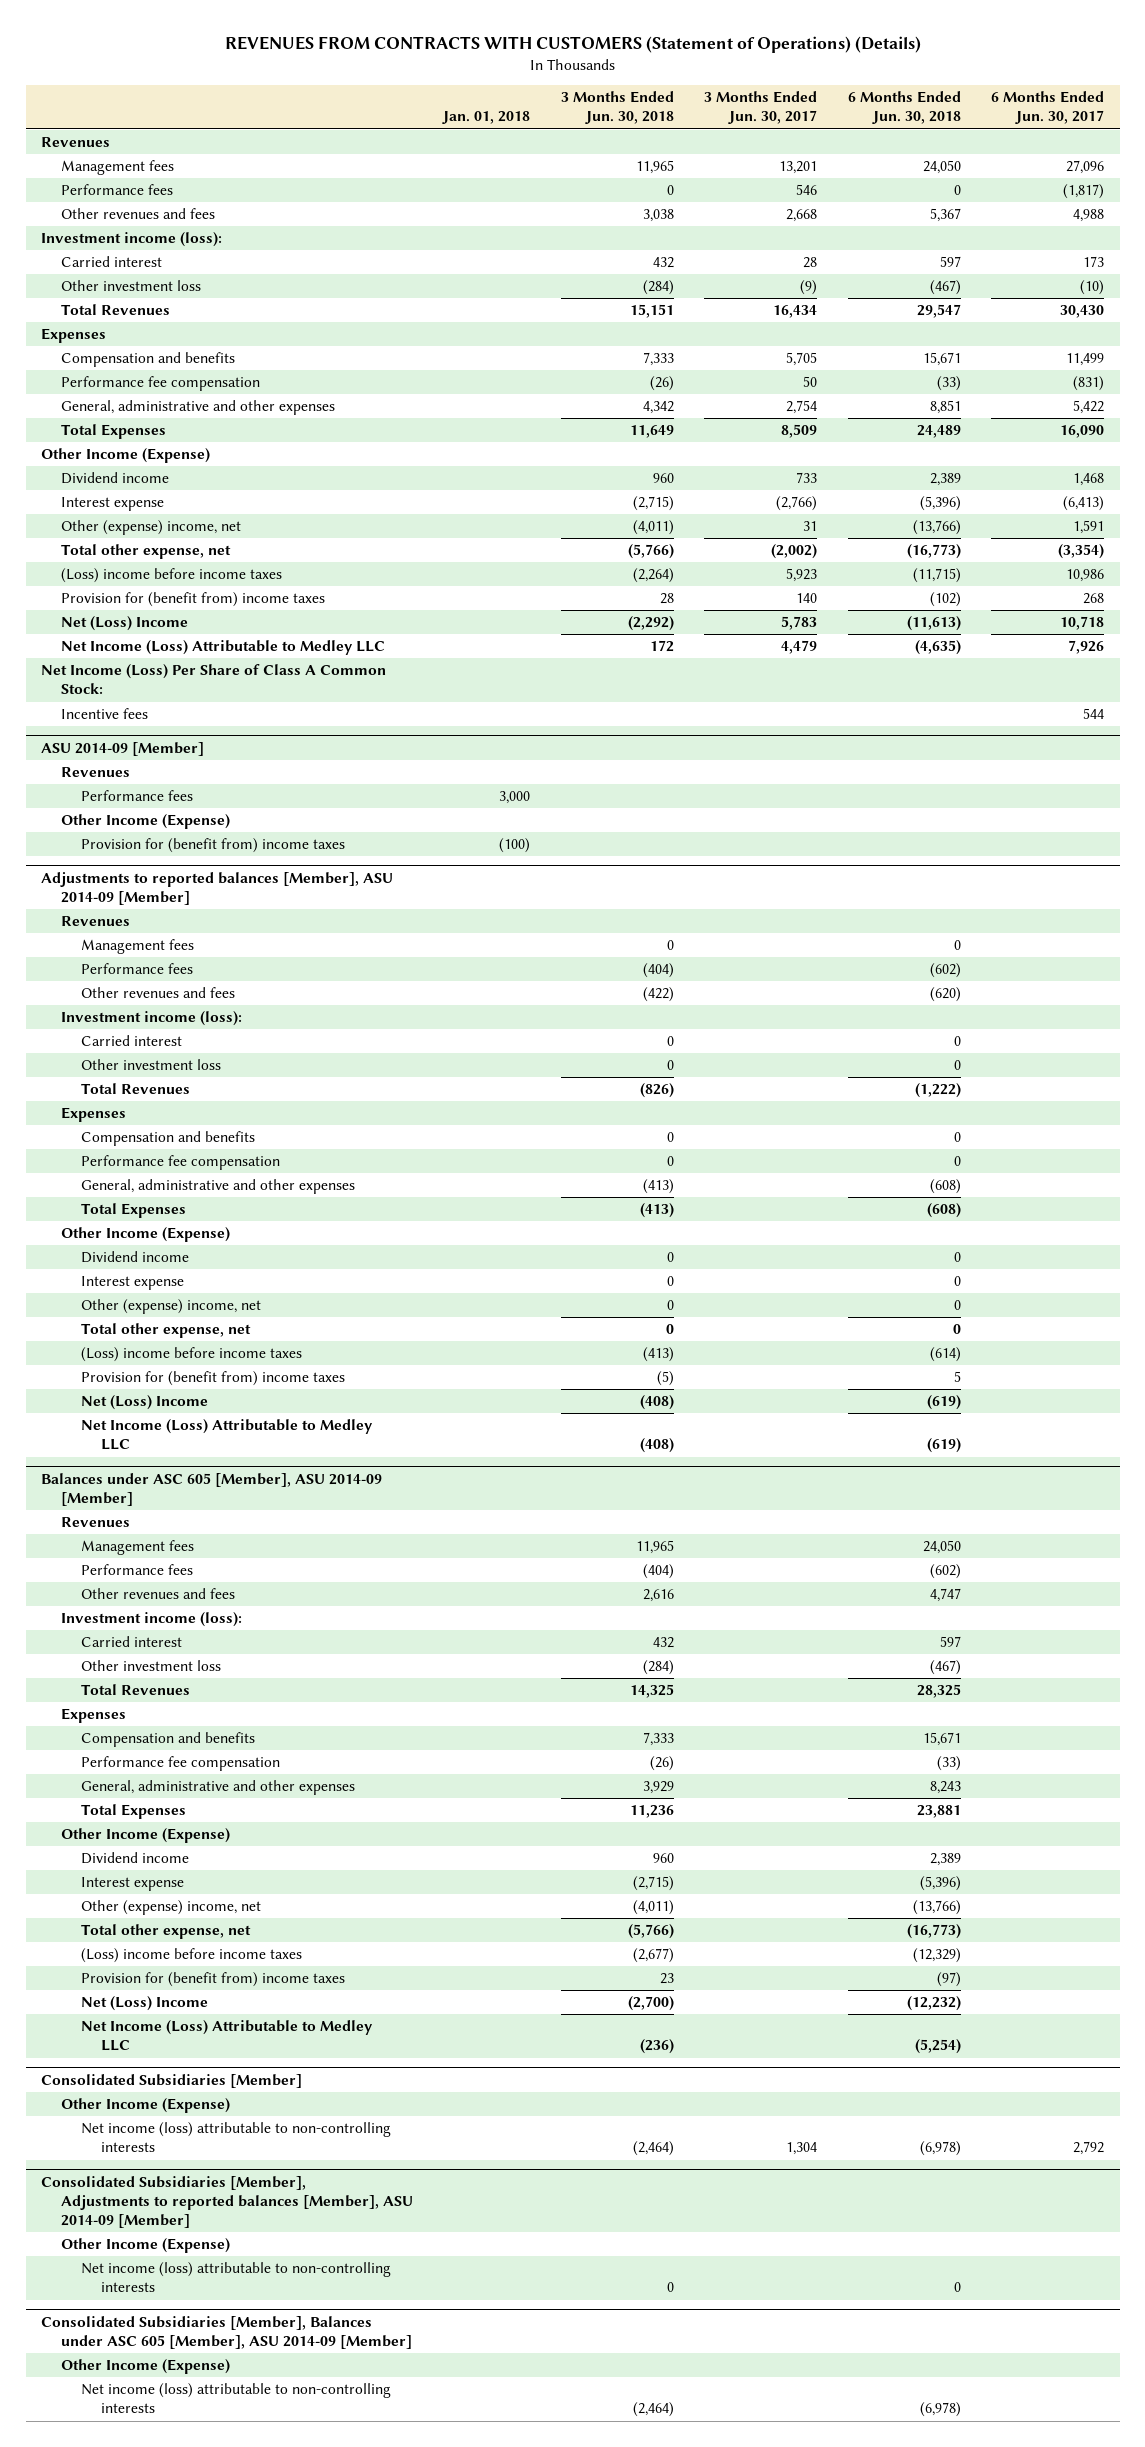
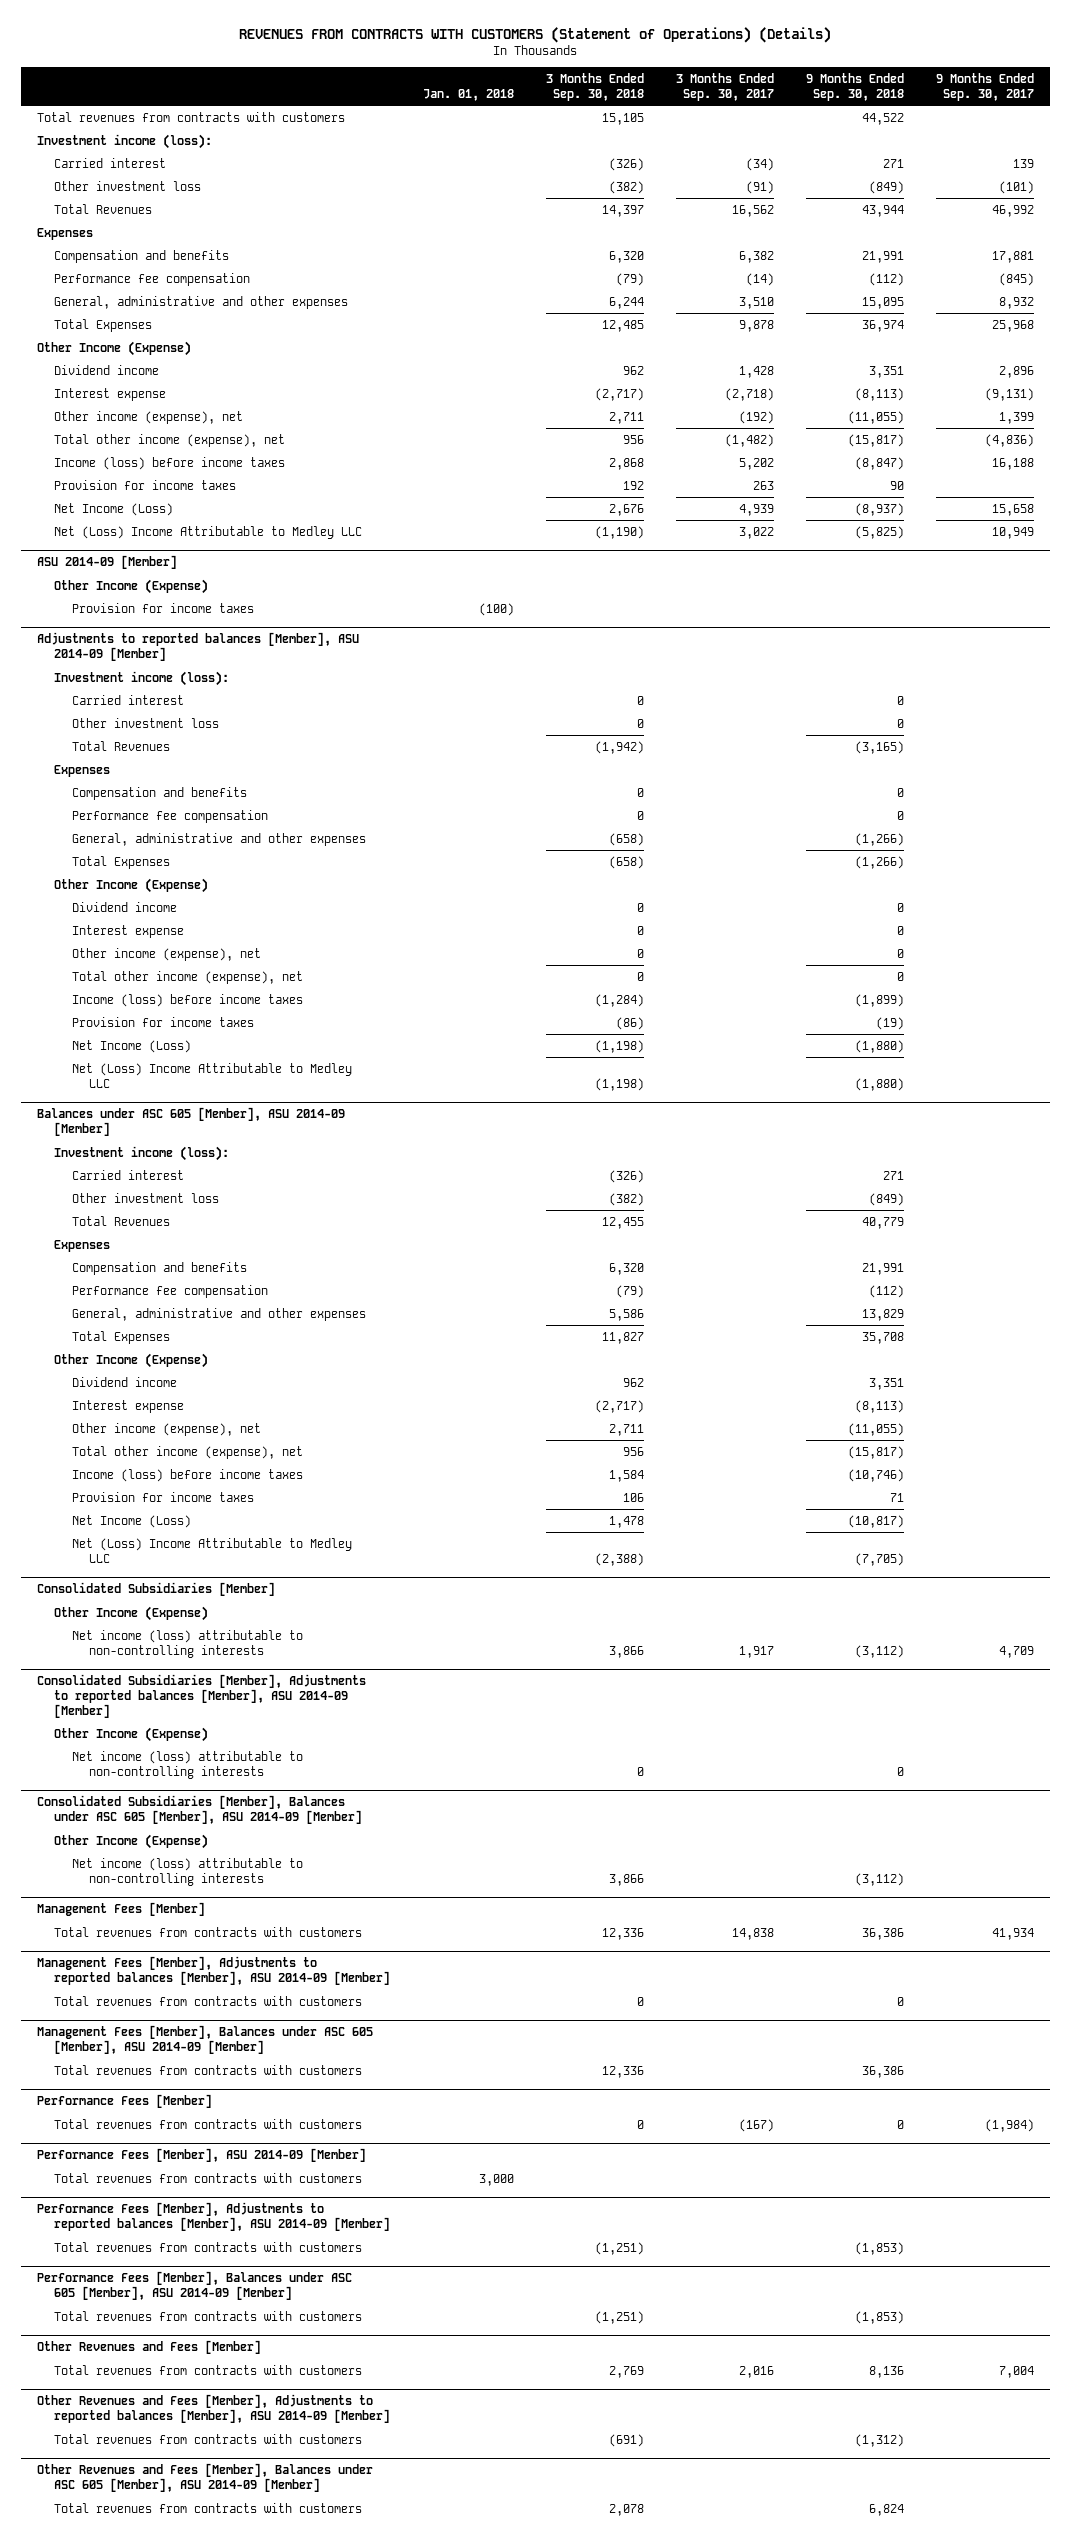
[560,91,674,125] 3 Months Ended Jun. 30, 2018 -> none
[704,91,818,125] 3 Months Ended Jun. 30, 2017 -> none
[847,91,961,125] 6 Months Ended Jun. 30, 2018 -> none
[991,91,1105,125] 6 Months Ended Jun. 30, 2017 -> none
none -> [545,72,644,101] 3 Months Ended Sep. 30, 2018
none -> [675,72,774,101] 3 Months Ended Sep. 30, 2017
none -> [805,72,904,101] 9 Months Ended Sep. 30, 2018
none -> [935,72,1034,101] 9 Months Ended Sep. 30, 2017
[40,137,110,148] Revenues -> none
[60,160,174,176] Management fees -> none
[60,184,173,196] Performance fees -> none
[60,208,215,220] Other revenues and fees -> none
none -> [37,111,346,122] Total revenues from contracts with customers
[40,664,386,695] Net Income (Loss) Per Share of Class A Common Stock: -> none
[60,708,148,720] Incentive fees -> none
[60,520,241,536] Other (expense) income, net -> [54,410,244,424] Other income (expense), net
[60,544,231,560] Total other expense, net -> [54,433,286,447] Total other income (expense), net
[60,568,282,584] (Loss) income before income taxes -> [54,456,286,470] Income (loss) before income taxes
[60,592,325,608] Provision for (benefit from) income taxes -> [54,479,237,490] Provision for income taxes
[60,616,188,632] Net (Loss) Income -> [54,502,174,516] Net Income (Loss)
[60,640,385,656] Net Income (Loss) Attributable to Medley LLC -> [54,525,363,539] Net (Loss) Income Attributable to Medley LLC
[60,767,130,778] Revenues -> none
[80,790,193,802] Performance fees -> none
[80,838,345,854] Provision for (benefit from) income taxes -> [71,602,254,613] Provision for income taxes
[60,916,130,927] Revenues -> none
[80,939,194,955] Management fees -> none
[80,963,193,975] Performance fees -> none
[80,987,235,999] Other revenues and fees -> none
[80,1299,261,1315] Other (expense) income, net -> [71,947,261,961] Other income (expense), net
[80,1323,251,1339] Total other expense, net -> [71,970,303,984] Total other income (expense), net
[80,1347,302,1363] (Loss) income before income taxes -> [71,993,303,1007] Income (loss) before income taxes
[80,1371,345,1387] Provision for (benefit from) income taxes -> [71,1016,254,1027] Provision for income taxes
[80,1395,208,1411] Net (Loss) Income -> [71,1039,191,1053] Net Income (Loss)
[80,1419,373,1451] Net Income (Loss) Attributable to Medley LLC -> [71,1062,352,1088] Net (Loss) Income Attributable to Medley LLC
[60,1517,130,1528] Revenues -> none
[80,1540,194,1556] Management fees -> none
[80,1564,193,1576] Performance fees -> none
[80,1588,235,1600] Other revenues and fees -> none
[80,1900,261,1916] Other (expense) income, net -> [71,1422,261,1436] Other income (expense), net
[80,1924,251,1940] Total other expense, net -> [71,1445,303,1459] Total other income (expense), net
[80,1948,302,1964] (Loss) income before income taxes -> [71,1468,303,1482] Income (loss) before income taxes
[80,1972,345,1988] Provision for (benefit from) income taxes -> [71,1491,254,1502] Provision for income taxes
[80,1996,208,2012] Net (Loss) Income -> [71,1514,191,1528] Net Income (Loss)
[80,2020,373,2052] Net Income (Loss) Attributable to Medley LLC -> [71,1537,352,1563] Net (Loss) Income Attributable to Medley LLC
none -> [37,1902,206,1917] Management Fees [Member]
none -> [54,1926,363,1937] Total revenues from contracts with customers
none -> [37,1956,391,1986] Management Fees [Member], Adjustments to reported balances [Member], ASU 2014-09 [Member]
none -> [54,1995,363,2006] Total revenues from contracts with customers
none -> [37,2025,374,2055] Management Fees [Member], Balances under ASC 605 [Member], ASU 2014-09 [Member]
none -> [54,2064,363,2075] Total revenues from contracts with customers
none -> [37,2094,213,2109] Performance Fees [Member]
none -> [54,2118,363,2129] Total revenues from contracts with customers
none -> [37,2148,367,2163] Performance Fees [Member], ASU 2014-09 [Member]
none -> [54,2172,363,2183] Total revenues from contracts with customers
none -> [37,2202,391,2232] Performance Fees [Member], Adjustments to reported balances [Member], ASU 2014-09 [Member]
none -> [54,2241,363,2252] Total revenues from contracts with customers
none -> [37,2271,353,2301] Performance Fees [Member], Balances under ASC 605 [Member], ASU 2014-09 [Member]
none -> [54,2310,363,2321] Total revenues from contracts with customers
none -> [37,2340,262,2355] Other Revenues and Fees [Member]
none -> [54,2364,363,2375] Total revenues from contracts with customers
none -> [37,2394,391,2424] Other Revenues and Fees [Member], Adjustments to reported balances [Member], ASU 2014-09 [Member]
none -> [54,2433,363,2444] Total revenues from contracts with customers
none -> [37,2463,374,2493] Other Revenues and Fees [Member], Balances under ASC 605 [Member], ASU 2014-09 [Member]
none -> [54,2502,363,2513] Total revenues from contracts with customers

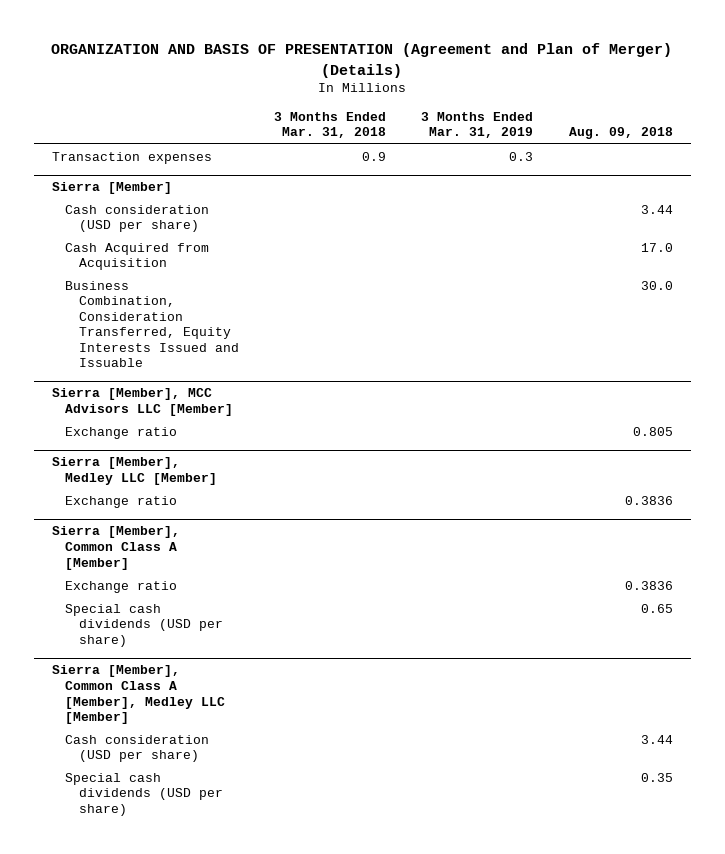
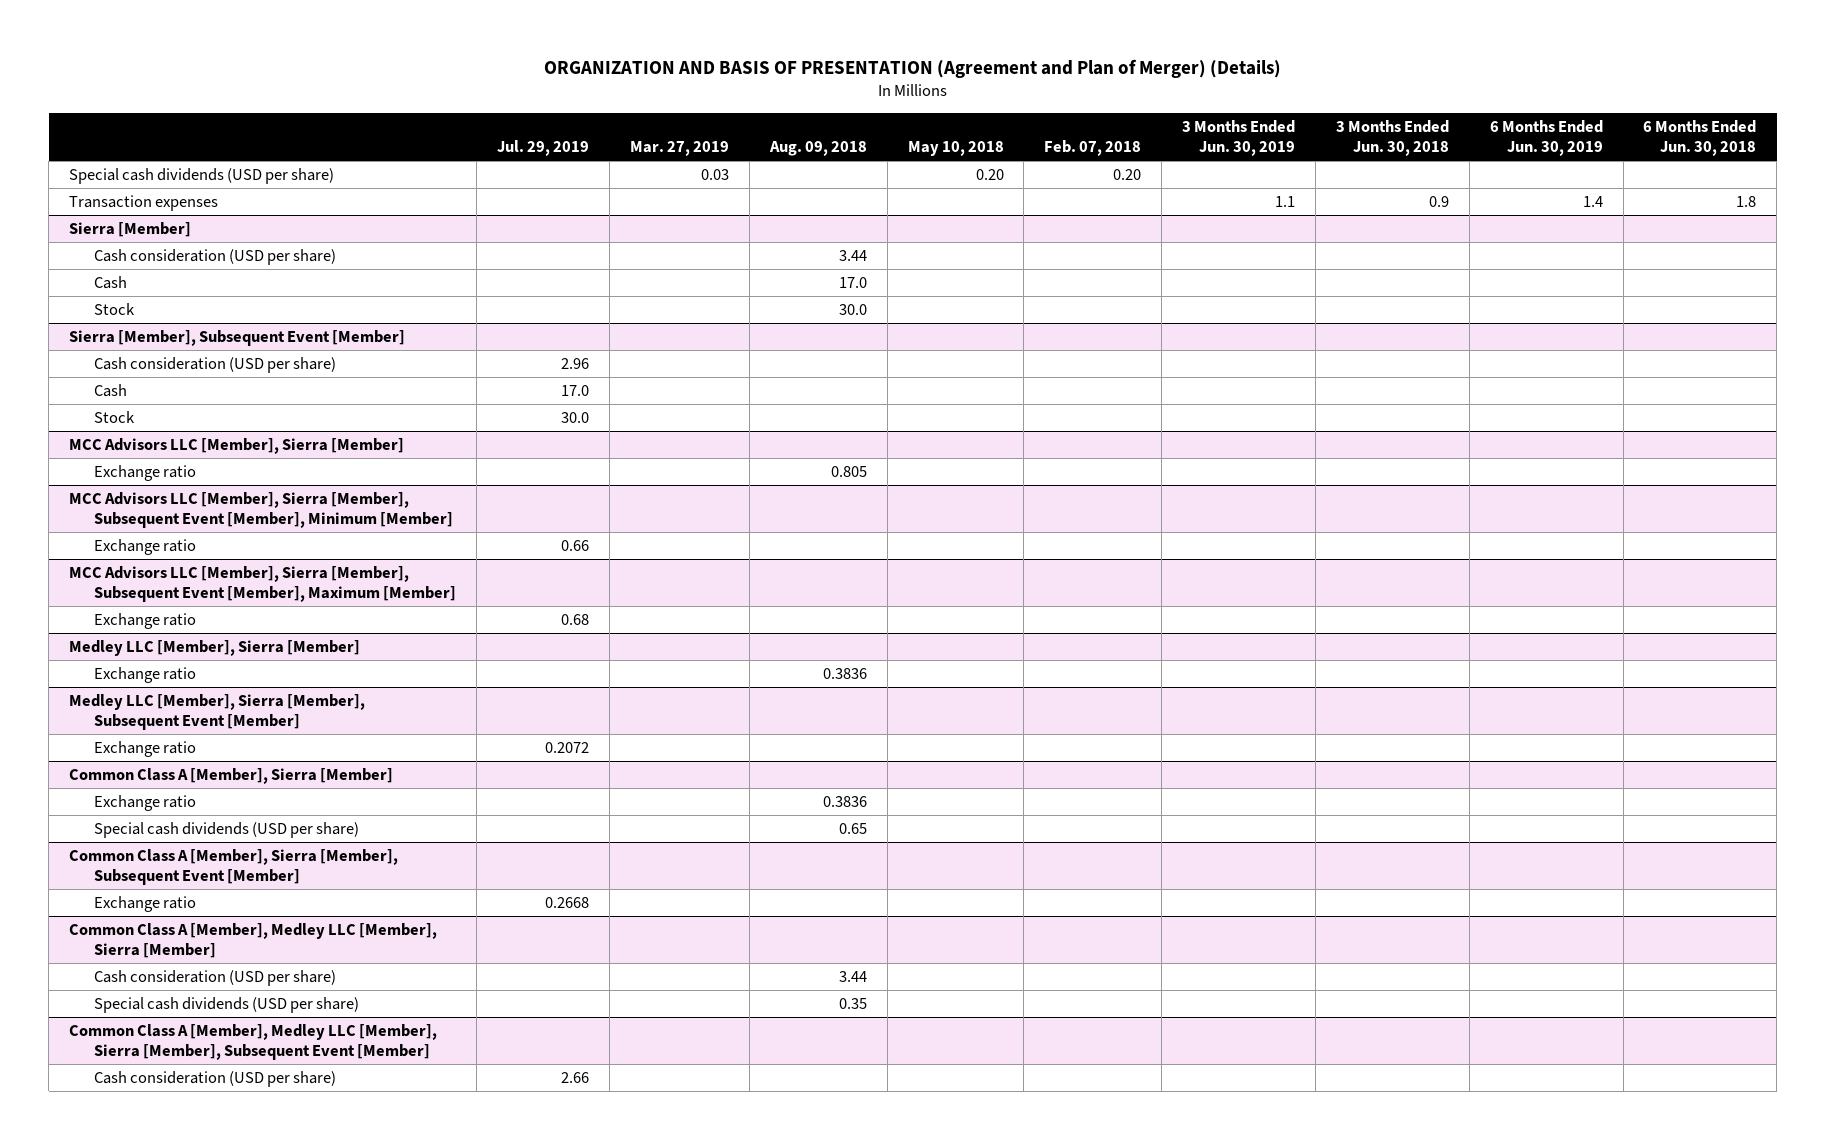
[274,111,387,139] 3 Months Ended Mar. 31, 2018 -> none
[421,111,534,139] 3 Months Ended Mar. 31, 2019 -> none
none -> [497,140,590,157] Jul. 29, 2019
none -> [629,141,729,157] Mar. 27, 2019
none -> [907,141,1004,157] May 10, 2018
none -> [1044,140,1142,157] Feb. 07, 2018
none -> [1182,119,1296,157] 3 Months Ended Jun. 30, 2019
none -> [1335,119,1449,157] 3 Months Ended Jun. 30, 2018
none -> [1489,119,1603,157] 6 Months Ended Jun. 30, 2019
none -> [1643,119,1757,157] 6 Months Ended Jun. 30, 2018
none -> [69,167,335,184] Special cash dividends (USD per share)
[65,242,210,271] Cash Acquired from Acquisition -> [94,275,128,289] Cash
[65,280,239,368] Business Combination, Consideration Transferred, Equity Interests Issued and Issuable -> [94,302,136,315] Stock
none -> [69,329,406,346] Sierra [Member], Subsequent Event [Member]
none -> [94,356,337,373] Cash consideration (USD per share)
none -> [94,383,128,397] Cash
none -> [94,410,136,423] Stock
[52,388,234,416] Sierra [Member], MCC Advisors LLC [Member] -> [69,437,405,454] MCC Advisors LLC [Member], Sierra [Member]
none -> [69,491,454,529] MCC Advisors LLC [Member], Sierra [Member], Subsequent Event [Member], Minimum [Member]
none -> [94,538,197,555] Exchange ratio
none -> [69,565,457,603] MCC Advisors LLC [Member], Sierra [Member], Subsequent Event [Member], Maximum [Member]
none -> [94,612,197,629] Exchange ratio
[52,457,218,485] Sierra [Member], Medley LLC [Member] -> [69,639,361,656] Medley LLC [Member], Sierra [Member]
none -> [69,693,366,731] Medley LLC [Member], Sierra [Member], Subsequent Event [Member]
none -> [94,740,197,757] Exchange ratio
[52,526,181,570] Sierra [Member], Common Class A [Member] -> [69,767,394,784] Common Class A [Member], Sierra [Member]
none -> [69,848,399,886] Common Class A [Member], Sierra [Member], Subsequent Event [Member]
none -> [94,895,197,912] Exchange ratio
[52,665,226,725] Sierra [Member], Common Class A [Member], Medley LLC [Member] -> [69,922,438,959] Common Class A [Member], Medley LLC [Member], Sierra [Member]
none -> [69,1023,438,1061] Common Class A [Member], Medley LLC [Member], Sierra [Member], Subsequent Event [Member]
none -> [94,1070,337,1087] Cash consideration (USD per share)

